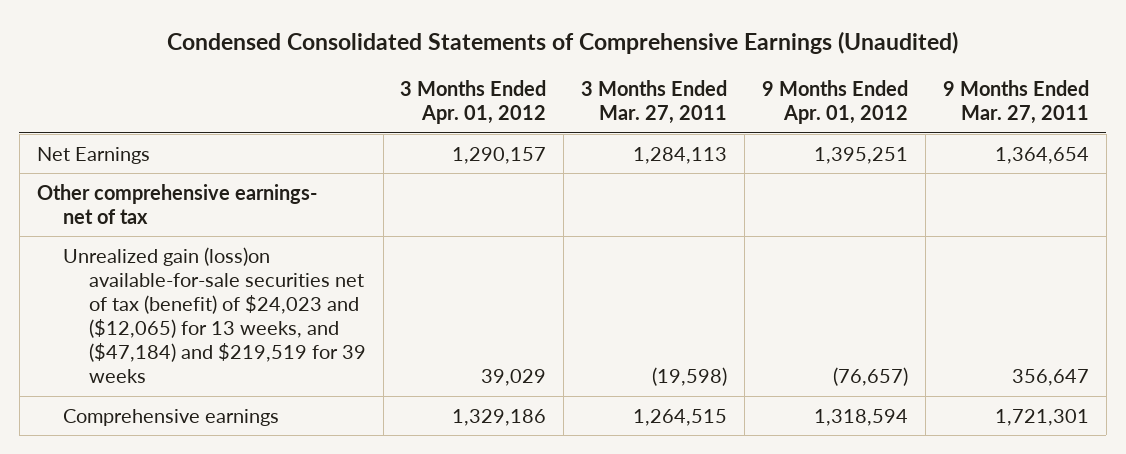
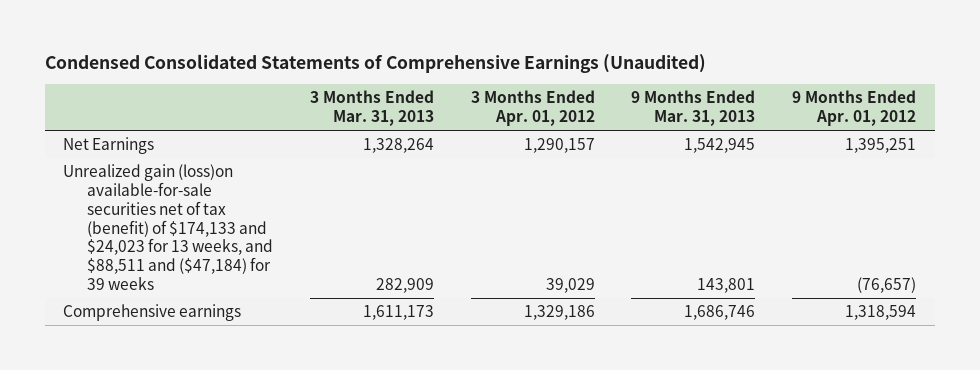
[581,80,728,125] 3 Months Ended Mar. 27, 2011 -> none
[943,80,1090,125] 9 Months Ended Mar. 27, 2011 -> none
none -> [309,90,434,127] 3 Months Ended Mar. 31, 2013
none -> [631,90,756,127] 9 Months Ended Mar. 31, 2013
[36,183,317,224] Other comprehensive earnings- net of tax -> none
[62,246,366,384] Unrealized gain (loss)on available-for-sale securities net of tax (benefit) of $24,023 and ($12,065) for 13 weeks, and ($47,184) and $219,519 for 39 weeks -> [63,164,273,291] Unrealized gain (loss)on available-for-sale securities net of tax (benefit) of $174,133 and $24,023 for 13 weeks, and $88,511 and ($47,184) for 39 weeks

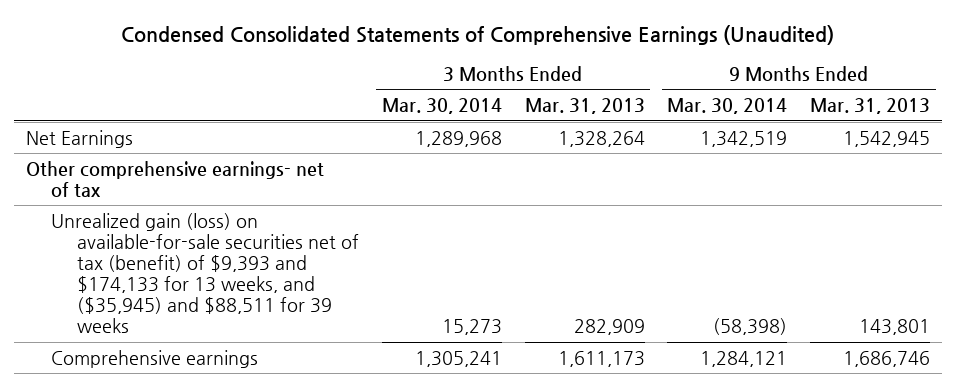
[470,90,595,127] 3 Months Ended Apr. 01, 2012 -> none
[792,90,917,127] 9 Months Ended Apr. 01, 2012 -> none
none -> [381,98,502,115] Mar. 30, 2014
none -> [667,98,788,115] Mar. 30, 2014
none -> [25,160,324,197] Other comprehensive earnings- net of tax
[63,164,273,291] Unrealized gain (loss)on available-for-sale securities net of tax (benefit) of $174,133 and $24,023 for 13 weeks, and $88,511 and ($47,184) for 39 weeks -> [51,212,359,334] Unrealized gain (loss) on available-for-sale securities net of tax (benefit) of $9,393 and $174,133 for 13 weeks, and ($35,945) and $88,511 for 39 weeks

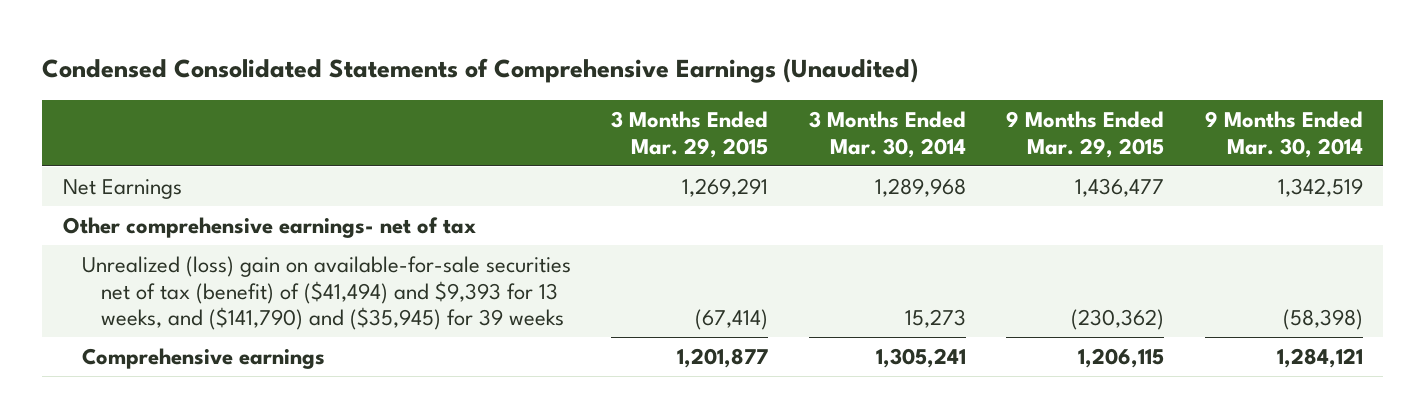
[524,98,645,115] Mar. 31, 2013 -> none
[810,98,931,115] Mar. 31, 2013 -> none
none -> [611,111,769,158] 3 Months Ended Mar. 29, 2015
none -> [1006,111,1165,158] 9 Months Ended Mar. 29, 2015
[51,212,359,334] Unrealized gain (loss) on available-for-sale securities net of tax (benefit) of $9,393 and $174,133 for 13 weeks, and ($35,945) and $88,511 for 39 weeks -> [81,256,571,331] Unrealized (loss) gain on available-for-sale securities net of tax (benefit) of ($41,494) and $9,393 for 13 weeks, and ($141,790) and ($35,945) for 39 weeks

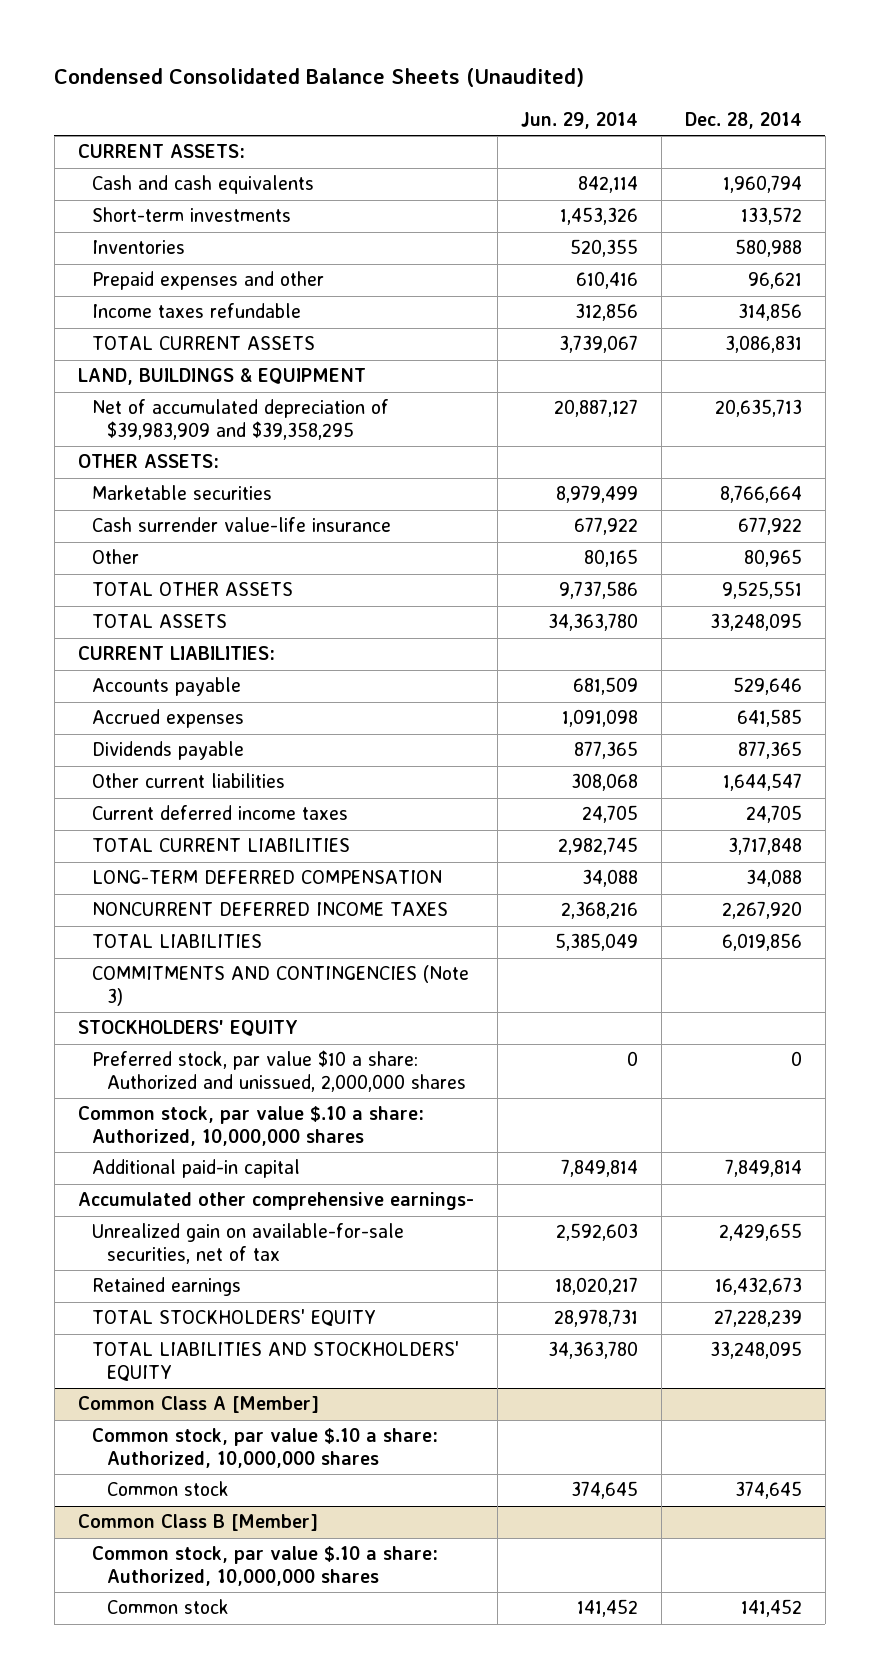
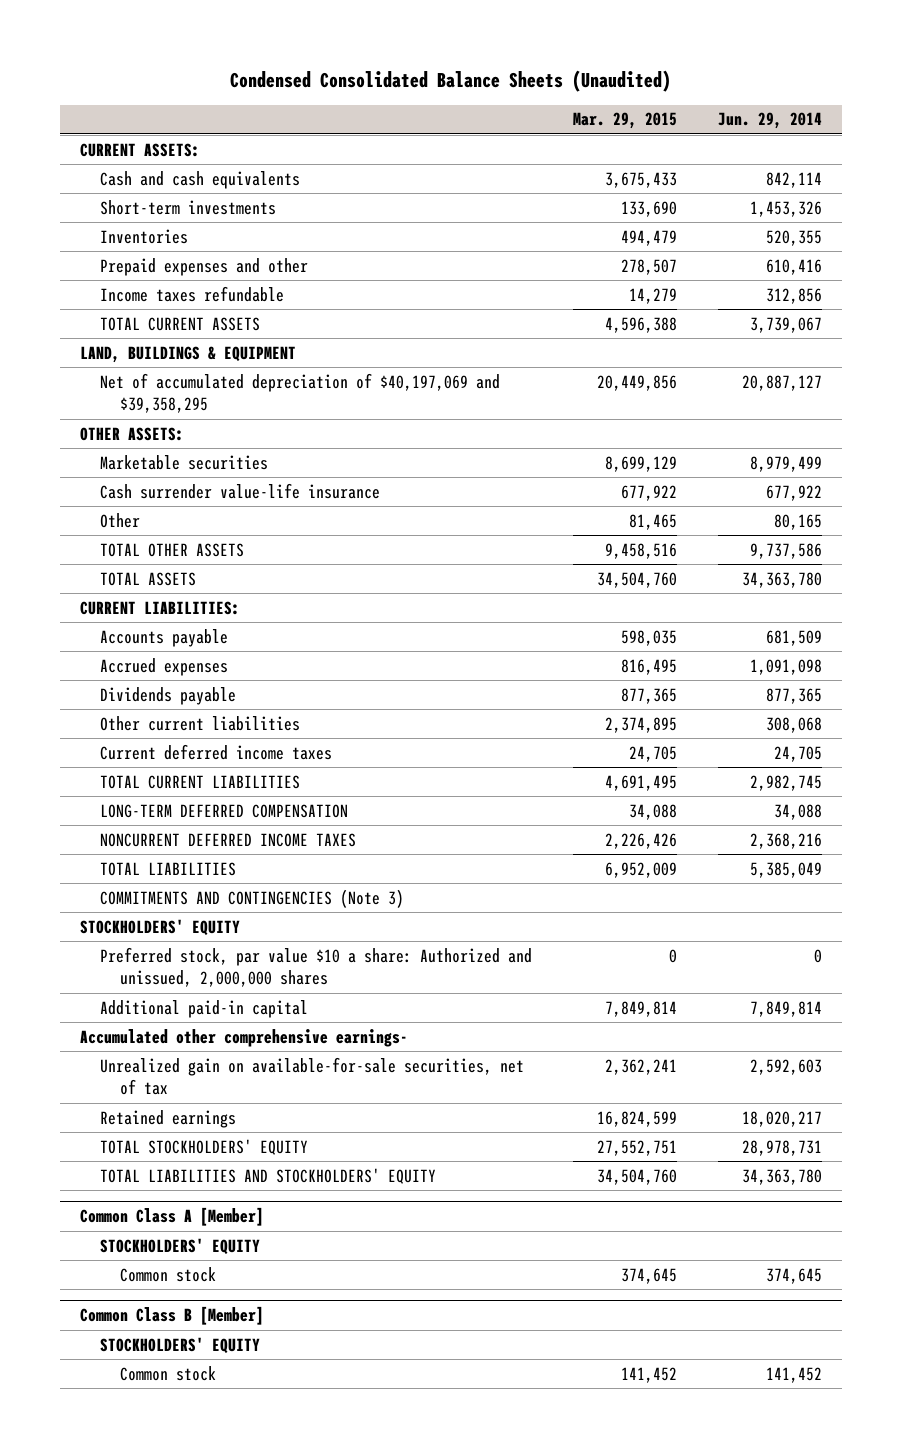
[684,111,802,129] Dec. 28, 2014 -> none
none -> [572,112,677,130] Mar. 29, 2015
[92,399,390,440] Net of accumulated depreciation of $39,983,909 and $39,358,295 -> [100,372,501,414] Net of accumulated depreciation of $40,197,069 and $39,358,295
[77,1106,424,1146] Common stock, par value $.10 a share: Authorized, 10,000,000 shares -> none
[92,1428,439,1468] Common stock, par value $.10 a share: Authorized, 10,000,000 shares -> none
none -> [100,1237,261,1255] STOCKHOLDERS' EQUITY
[92,1546,439,1586] Common stock, par value $.10 a share: Authorized, 10,000,000 shares -> none
none -> [100,1336,261,1354] STOCKHOLDERS' EQUITY

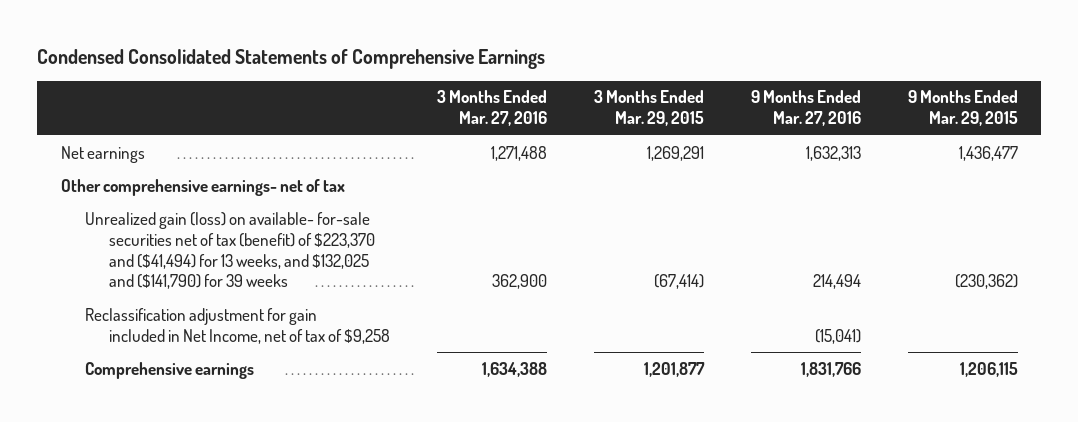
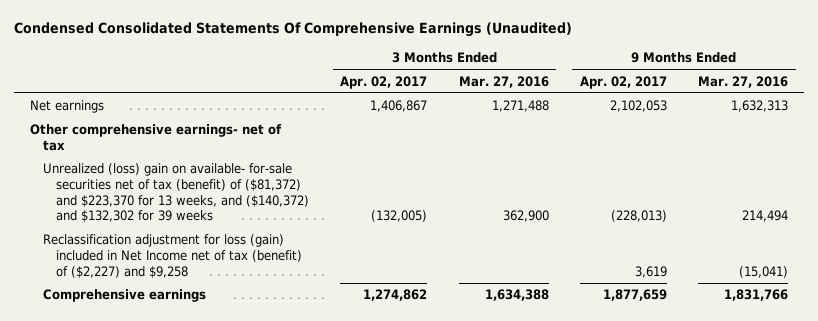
[37,48,546,69] Condensed Consolidated Statements of Comprehensive Earnings -> [13,22,572,38] Condensed Consolidated Statements Of Comprehensive Earnings (Unaudited)
[594,90,705,127] 3 Months Ended Mar. 29, 2015 -> none
[907,90,1018,127] 9 Months Ended Mar. 29, 2015 -> none
none -> [340,75,428,89] Apr. 02, 2017
none -> [579,75,667,89] Apr. 02, 2017
[85,211,376,290] Unrealized gain (loss) on available- for-sale securities net of tax (benefit) of $223,370 and ($41,494) for 13 weeks, and $132,025 and ($141,790) for 39 weeks -> [42,163,310,223] Unrealized (loss) gain on available- for-sale securities net of tax (benefit) of ($81,372) and $223,370 for 13 weeks, and ($140,372) and $132,302 for 39 weeks
[85,307,391,344] Reclassification adjustment for gain included in Net Income, net of tax of $9,258 -> [42,234,303,278] Reclassification adjustment for loss (gain) included in Net Income net of tax (benefit) of ($2,227) and $9,258

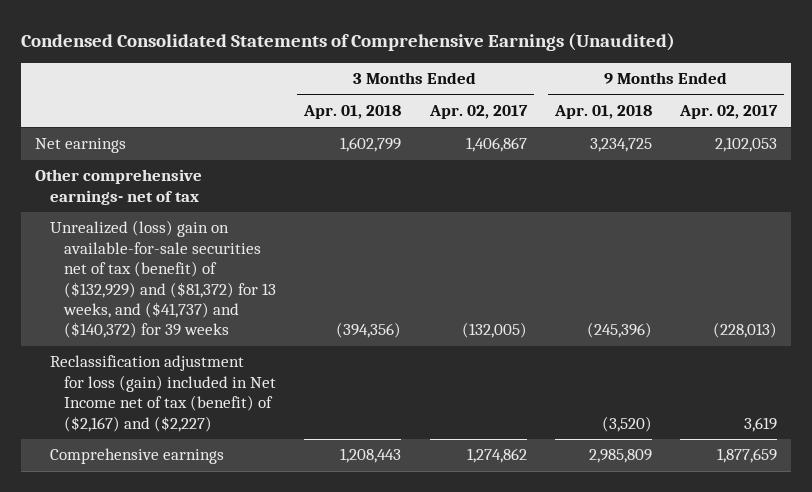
[13,22,572,38] Condensed Consolidated Statements Of Comprehensive Earnings (Unaudited) -> [21,32,676,51] Condensed Consolidated Statements of Comprehensive Earnings (Unaudited)
[458,75,549,88] Mar. 27, 2016 -> none
[698,75,789,88] Mar. 27, 2016 -> none
none -> [303,105,402,120] Apr. 01, 2018
none -> [553,105,652,120] Apr. 01, 2018
[42,163,310,223] Unrealized (loss) gain on available- for-sale securities net of tax (benefit) of ($81,372) and $223,370 for 13 weeks, and ($140,372) and $132,302 for 39 weeks -> [49,220,277,339] Unrealized (loss) gain on available-for-sale securities net of tax (benefit) of ($132,929) and ($81,372) for 13 weeks, and ($41,737) and ($140,372) for 39 weeks
[42,234,303,278] Reclassification adjustment for loss (gain) included in Net Income net of tax (benefit) of ($2,227) and $9,258 -> [49,355,277,432] Reclassification adjustment for loss (gain) included in Net Income net of tax (benefit) of ($2,167) and ($2,227)

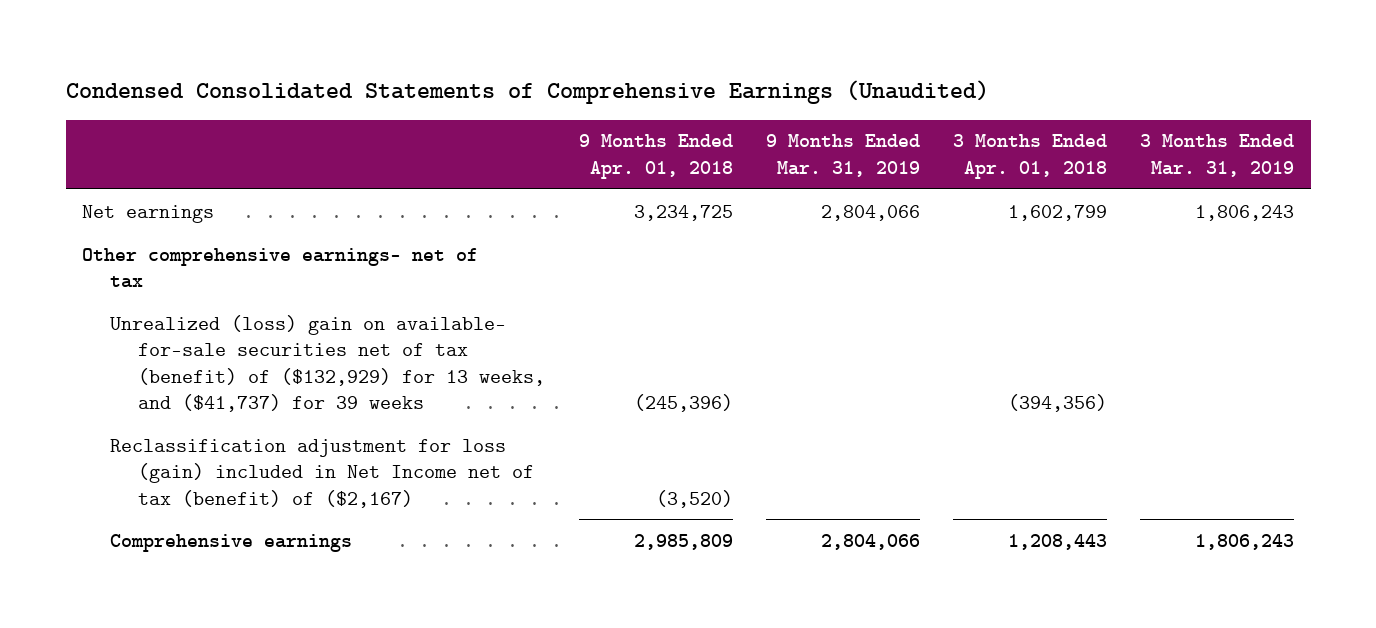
[428,105,528,120] Apr. 02, 2017 -> none
[679,105,779,120] Apr. 02, 2017 -> none
none -> [765,134,920,177] 9 Months Ended Mar. 31, 2019
none -> [1140,134,1295,177] 3 Months Ended Mar. 31, 2019
[49,220,277,339] Unrealized (loss) gain on available-for-sale securities net of tax (benefit) of ($132,929) and ($81,372) for 13 weeks, and ($41,737) and ($140,372) for 39 weeks -> [110,314,546,413] Unrealized (loss) gain on available- for-sale securities net of tax (benefit) of ($132,929) for 13 weeks, and ($41,737) for 39 weeks
[49,355,277,432] Reclassification adjustment for loss (gain) included in Net Income net of tax (benefit) of ($2,167) and ($2,227) -> [110,438,535,508] Reclassification adjustment for loss (gain) included in Net Income net of tax (benefit) of ($2,167)

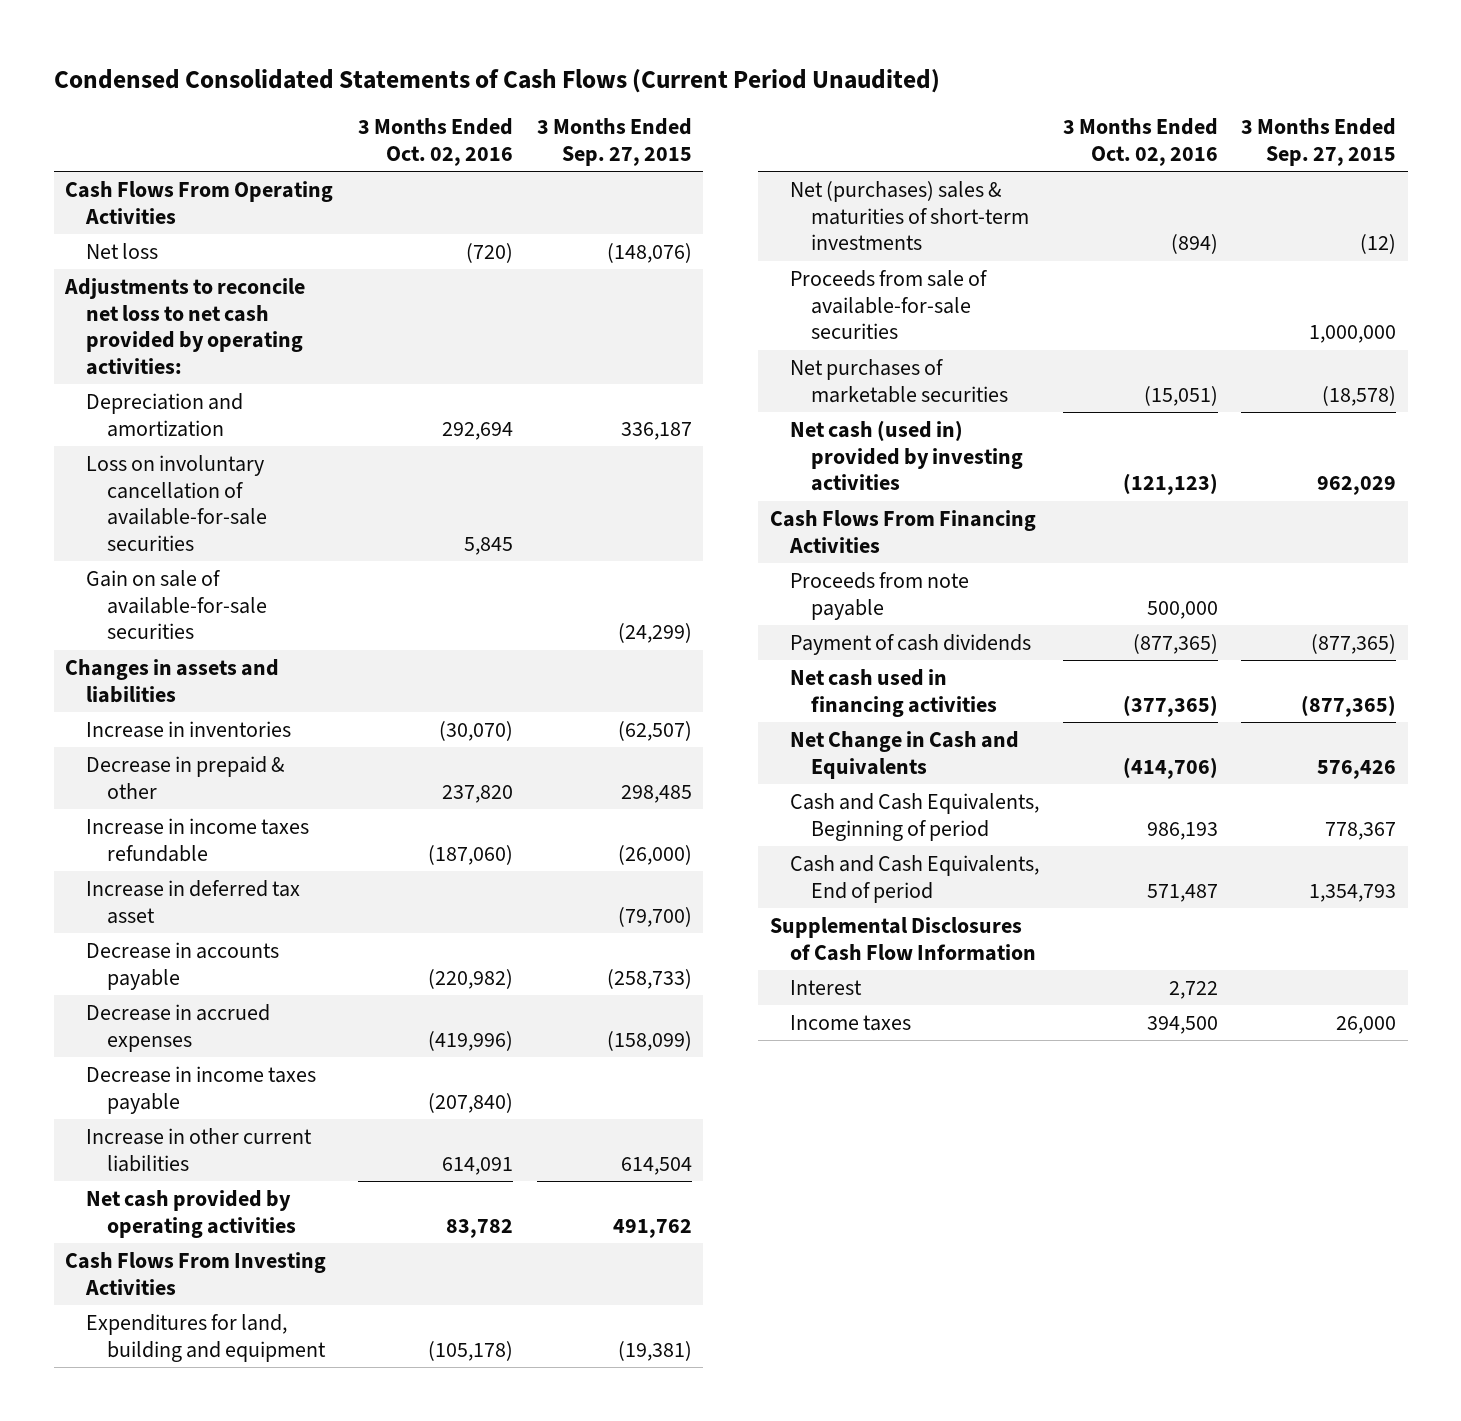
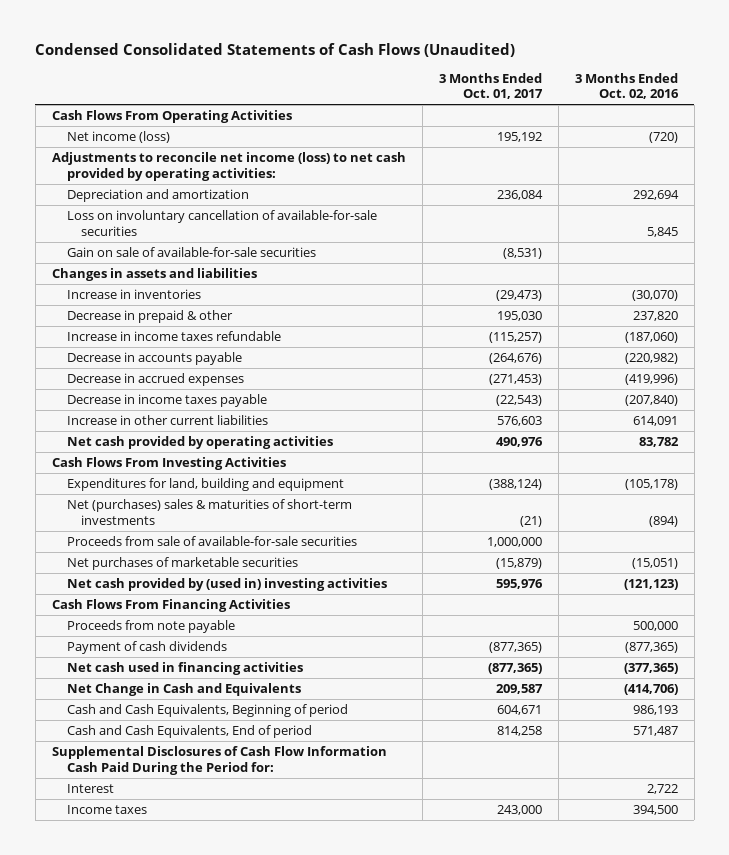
[53,68,940,93] Condensed Consolidated Statements of Cash Flows (Current Period Unaudited) -> [35,42,516,57] Condensed Consolidated Statements of Cash Flows (Unaudited)
[536,118,692,167] 3 Months Ended Sep. 27, 2015 -> none
none -> [438,72,543,100] 3 Months Ended Oct. 01, 2017
[86,242,159,259] Net loss -> [66,131,170,144] Net income (loss)
[64,277,306,376] Adjustments to reconcile net loss to net cash provided by operating activities: -> [51,152,406,181] Adjustments to reconcile net income (loss) to net cash provided by operating activities:
[86,879,301,924] Increase in deferred tax asset -> none
[790,419,1024,492] Net cash (used in) provided by investing activities -> [66,578,387,592] Net cash provided by (used in) investing activities
[769,916,1037,961] Supplemental Disclosures of Cash Flow Information -> [51,746,387,775] Supplemental Disclosures of Cash Flow Information Cash Paid During the Period for:

